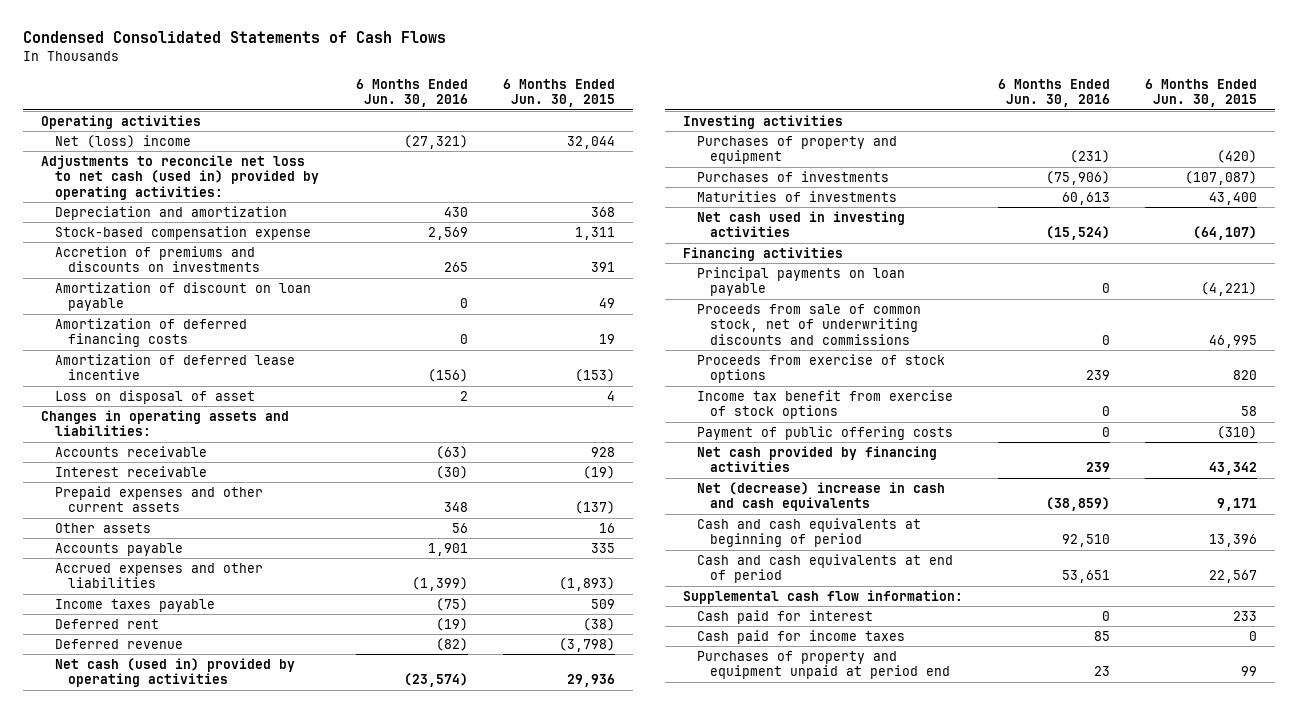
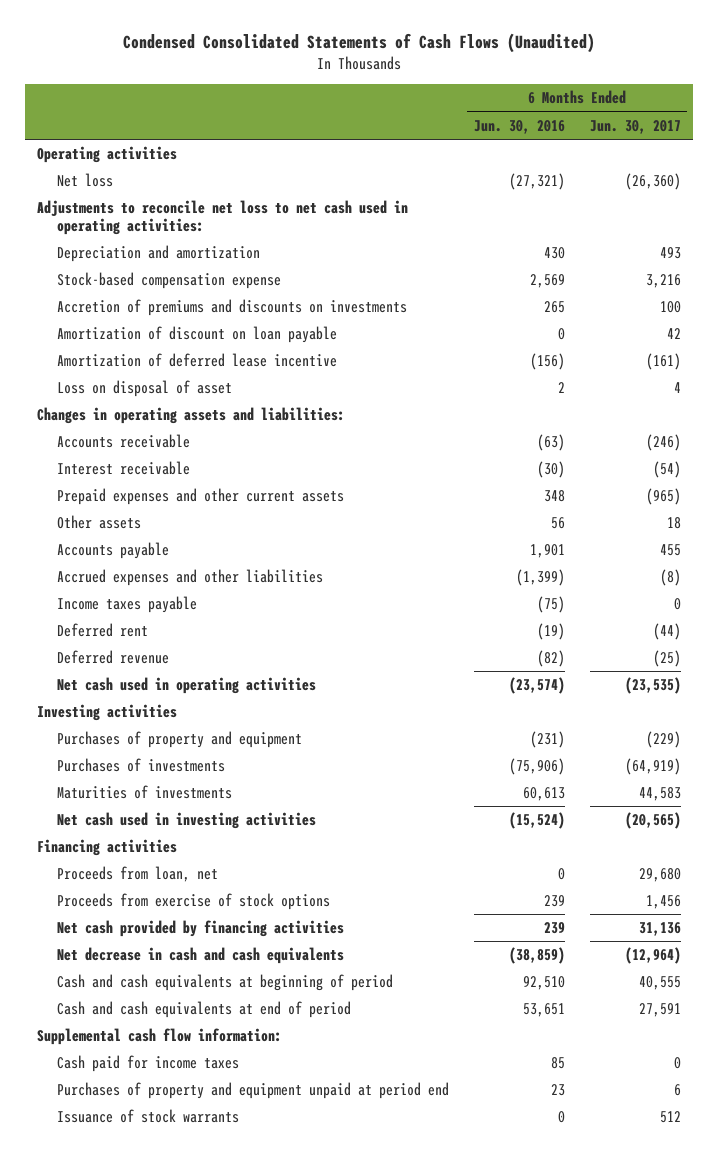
[23,31,447,44] Condensed Consolidated Statements of Cash Flows -> [122,33,595,54] Condensed Consolidated Statements of Cash Flows (Unaudited)
[503,78,616,108] 6 Months Ended Jun. 30, 2015 -> none
none -> [589,119,681,134] Jun. 30, 2017
[54,134,191,148] Net (loss) income -> [56,173,113,188] Net loss
[40,154,319,200] Adjustments to reconcile net loss to net cash (used in) provided by operating activities: -> [37,200,409,235] Adjustments to reconcile net loss to net cash used in operating activities:
[54,317,247,348] Amortization of deferred financing costs -> none
[54,657,295,688] Net cash (used in) provided by operating activities -> [56,677,316,695] Net cash used in operating activities
[696,266,905,297] Principal payments on loan payable -> none
[696,303,921,345] Proceeds from sale of common stock, net of underwriting discounts and commissions -> none
none -> [56,866,218,883] Proceeds from loan, net
[696,389,953,420] Income tax benefit from exercise of stock options -> none
[696,425,953,440] Payment of public offering costs -> none
[696,481,945,512] Net (decrease) increase in cash and cash equivalents -> [56,947,344,965] Net decrease in cash and cash equivalents
[696,609,873,624] Cash paid for interest -> none
none -> [56,1109,239,1124] Issuance of stock warrants

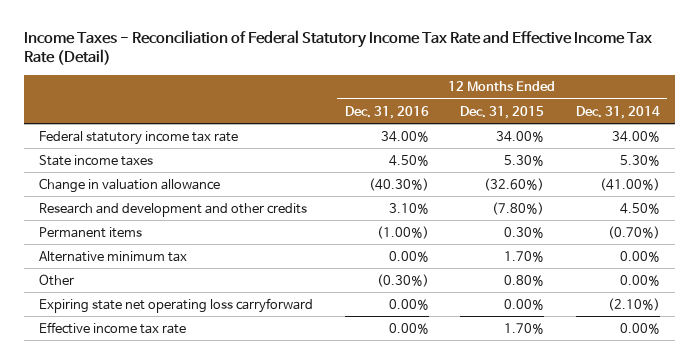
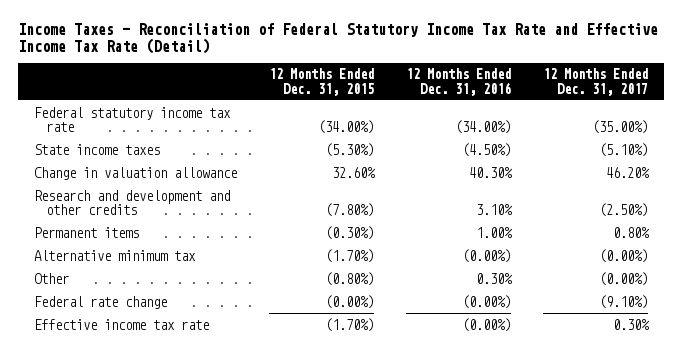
[575,105,660,119] Dec. 31, 2014 -> none
none -> [543,68,649,96] 12 Months Ended Dec. 31, 2017
[380,130,429,142] 34.00% -> [455,119,512,134] (34.00%)
[496,130,545,142] 34.00% -> [317,119,374,134] (34.00%)
[388,154,429,166] 4.50% -> [462,142,512,157] (4.50%)
[504,154,545,166] 5.30% -> [324,142,374,157] (5.30%)
[368,177,429,191] (40.30%) -> [469,166,514,178] 40.30%
[484,177,545,191] (32.60%) -> [331,166,376,178] 32.60%
[39,297,314,313] Expiring state net operating loss carryforward -> none
[376,225,429,239] (1.00%) -> [476,226,514,238] 1.00%
[504,226,545,238] 0.30% -> [324,225,374,240] (0.30%)
[388,250,429,262] 0.00% -> [462,248,512,263] (0.00%)
[504,250,545,262] 1.70% -> [324,248,374,263] (1.70%)
[376,273,429,287] (0.30%) -> [476,272,514,284] 0.30%
[504,274,545,286] 0.80% -> [324,271,374,286] (0.80%)
none -> [33,295,167,309] Federal rate change
[388,322,429,334] 0.00% -> [462,317,512,332] (0.00%)
[504,322,545,334] 1.70% -> [324,317,374,332] (1.70%)

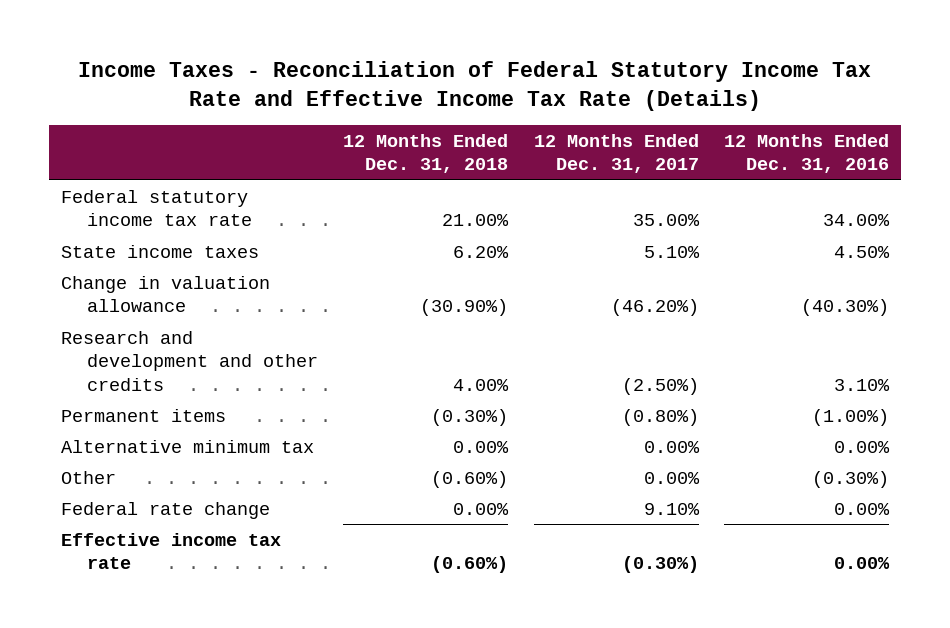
[17,22,658,54] Income Taxes - Reconciliation of Federal Statutory Income Tax Rate and Effective Income Tax Rate (Detail) -> [77,61,871,112] Income Taxes - Reconciliation of Federal Statutory Income Tax Rate and Effective Income Tax Rate (Details)
[268,68,374,96] 12 Months Ended Dec. 31, 2015 -> none
none -> [343,133,509,174] 12 Months Ended Dec. 31, 2018
[455,119,512,134] (34.00%) -> [822,214,890,227] 34.00%
[592,119,649,134] (35.00%) -> [632,214,700,227] 35.00%
[462,142,512,157] (4.50%) -> [833,245,890,258] 4.50%
[599,142,649,157] (5.10%) -> [643,245,700,258] 5.10%
[469,166,514,178] 40.30% -> [800,299,889,317] (40.30%)
[606,166,651,178] 46.20% -> [610,299,699,317] (46.20%)
[476,226,514,238] 1.00% -> [811,408,889,426] (1.00%)
[613,226,651,238] 0.80% -> [621,408,699,426] (0.80%)
[462,248,512,263] (0.00%) -> [833,440,890,453] 0.00%
[599,248,649,263] (0.00%) -> [643,440,700,453] 0.00%
[476,272,514,284] 0.30% -> [811,470,889,488] (0.30%)
[599,271,649,286] (0.00%) -> [643,471,700,484] 0.00%
[462,294,512,309] (0.00%) -> [833,502,890,515] 0.00%
[599,294,649,309] (9.10%) -> [643,502,700,515] 9.10%
[462,317,512,332] (0.00%) -> [833,557,890,570] 0.00%
[613,318,651,330] 0.30% -> [621,556,699,574] (0.30%)

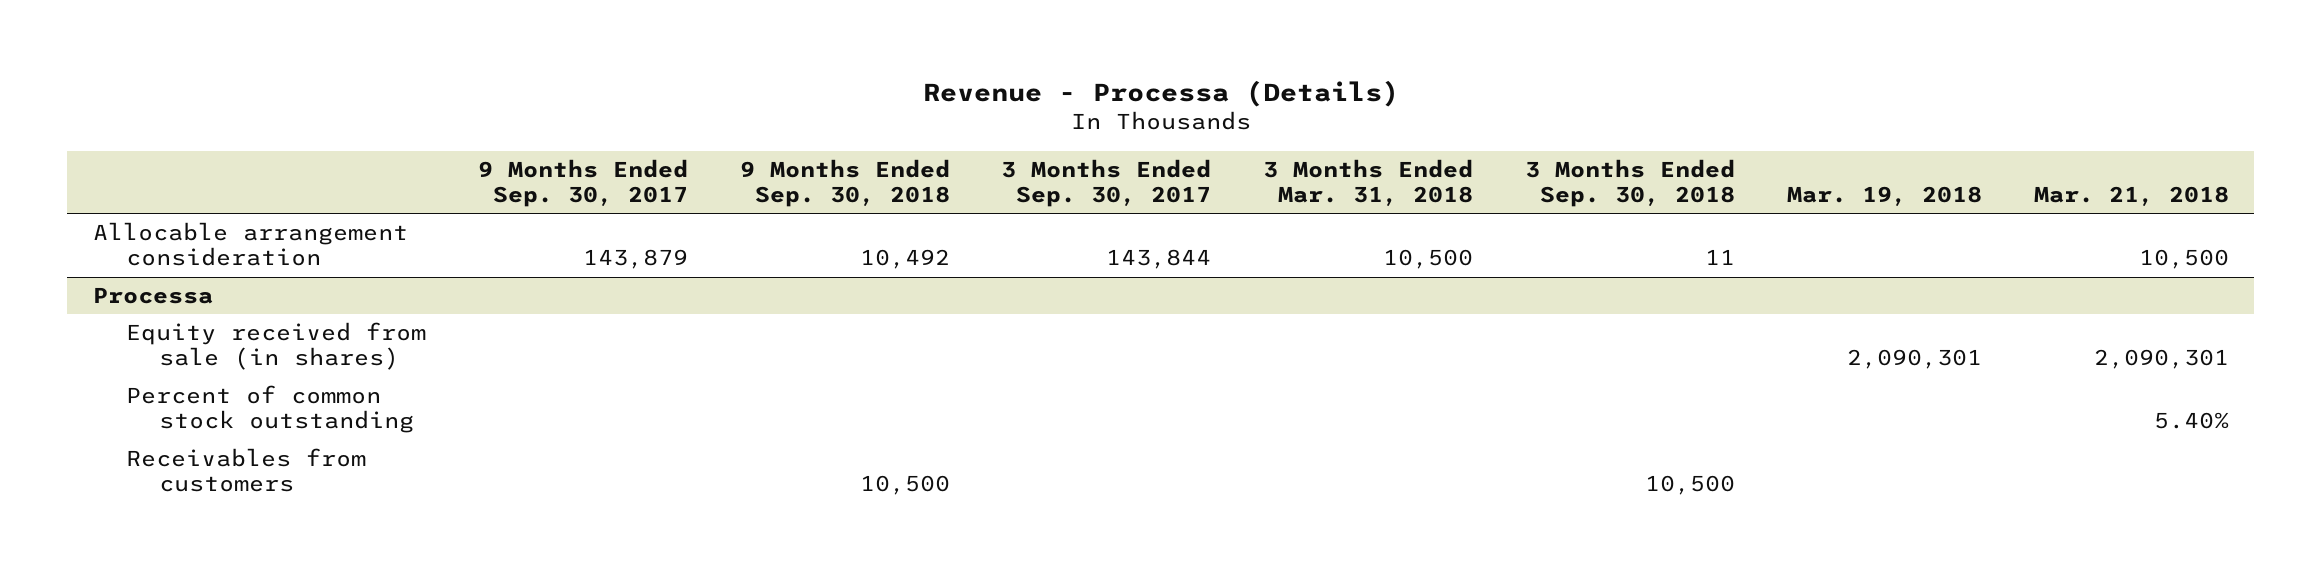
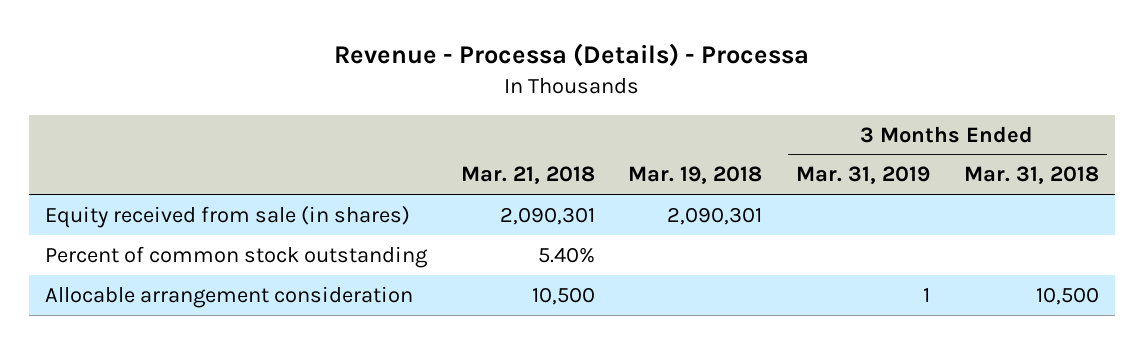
[922,79,1399,107] Revenue - Processa (Details) -> [333,42,809,67] Revenue - Processa (Details) - Processa
[477,158,688,208] 9 Months Ended Sep. 30, 2017 -> none
[739,158,950,208] 9 Months Ended Sep. 30, 2018 -> none
[1001,158,1212,208] 3 Months Ended Sep. 30, 2017 -> none
[1524,158,1735,208] 3 Months Ended Sep. 30, 2018 -> none
none -> [796,166,931,185] Mar. 31, 2019
[93,287,214,305] Processa -> none
[126,448,367,493] Receivables from customers -> none
[93,222,409,267] Allocable arrangement consideration -> [45,285,414,308] Allocable arrangement consideration

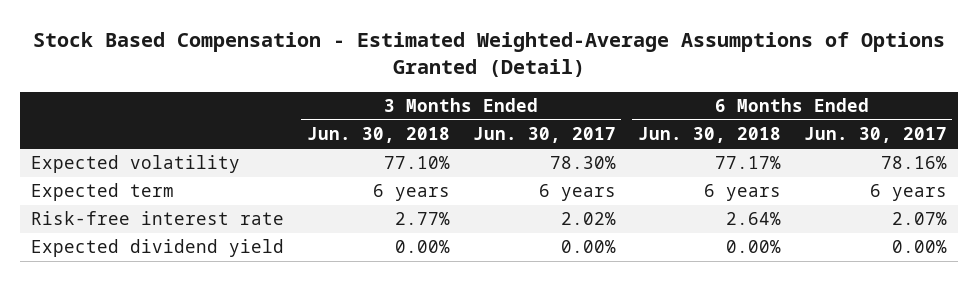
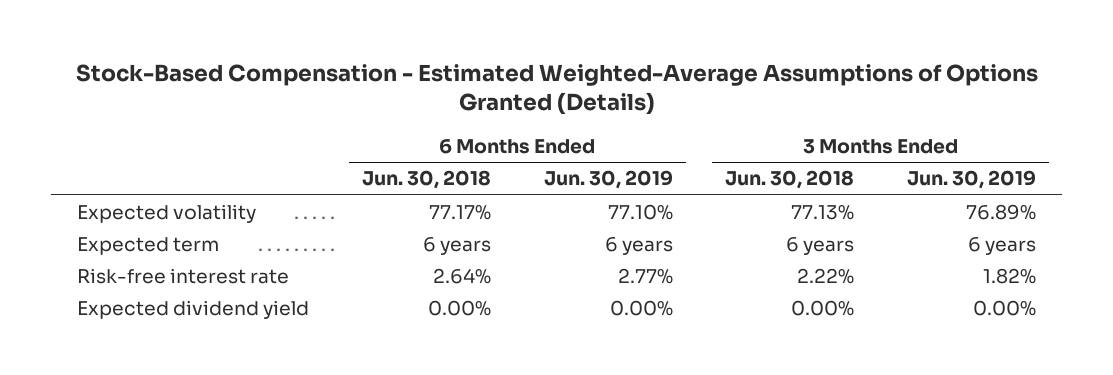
[33,32,946,78] Stock Based Compensation - Estimated Weighted-Average Assumptions of Options Granted (Detail) -> [75,63,1038,116] Stock-Based Compensation - Estimated Weighted-Average Assumptions of Options Granted (Details)
[472,127,616,144] Jun. 30, 2017 -> none
[803,127,947,144] Jun. 30, 2017 -> none
none -> [543,170,673,190] Jun. 30, 2019
none -> [907,170,1037,190] Jun. 30, 2019
[383,156,450,170] 77.10% -> [791,204,855,221] 77.13%
[394,212,450,226] 2.77% -> [797,268,855,285] 2.22%

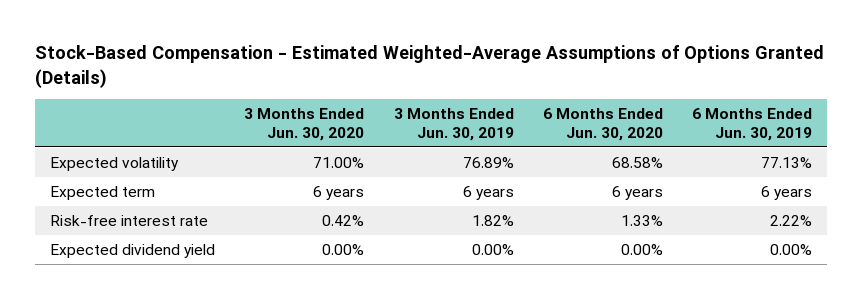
[361,170,491,190] Jun. 30, 2018 -> none
[725,170,855,190] Jun. 30, 2018 -> none
none -> [244,107,365,141] 3 Months Ended Jun. 30, 2020
none -> [543,107,664,141] 6 Months Ended Jun. 30, 2020
[607,204,673,221] 77.10% -> [761,156,813,168] 77.13%
[617,268,673,285] 2.77% -> [770,214,813,226] 2.22%

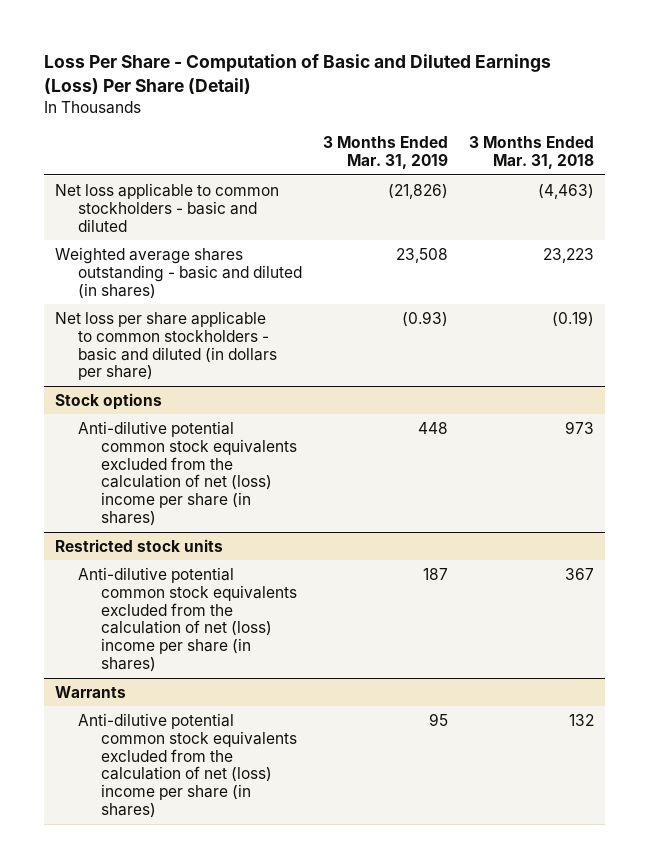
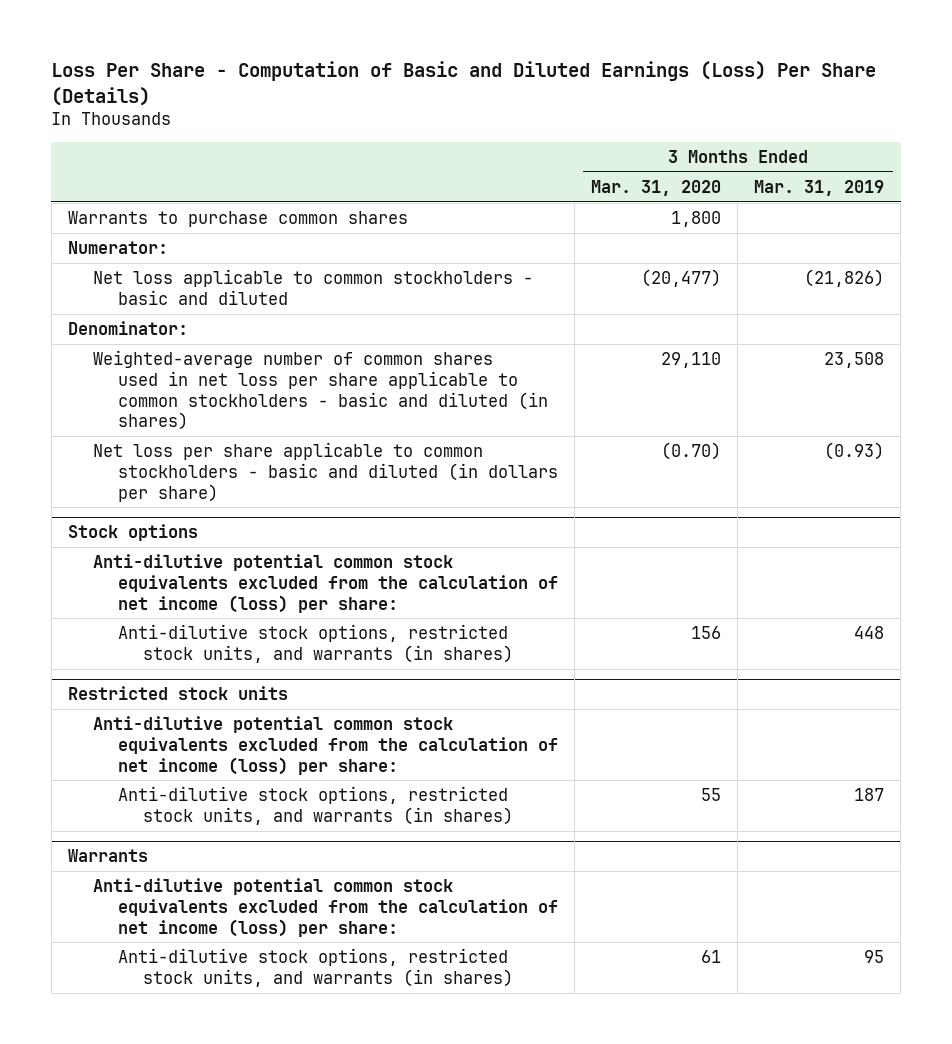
[44,54,552,95] Loss Per Share - Computation of Basic and Diluted Earnings (Loss) Per Share (Detail) -> [51,61,877,106] Loss Per Share - Computation of Basic and Diluted Earnings (Loss) Per Share (Details)
[469,136,595,170] 3 Months Ended Mar. 31, 2018 -> none
none -> [591,179,722,196] Mar. 31, 2020
none -> [67,211,408,228] Warrants to purchase common shares
none -> [67,241,168,255] Numerator:
none -> [67,321,188,336] Denominator:
[55,246,302,299] Weighted average shares outstanding - basic and diluted (in shares) -> [92,350,548,431] Weighted-average number of common shares used in net loss per share applicable to common stockholders - basic and diluted (in shares)
none -> [92,554,558,613] Anti-dilutive potential common stock equivalents excluded from the calculation of net income (loss) per share:
[77,420,297,527] Anti-dilutive potential common stock equivalents excluded from the calculation of net (loss) income per share (in shares) -> [117,624,513,663] Anti-dilutive stock options, restricted stock units, and warrants (in shares)
none -> [92,716,558,775] Anti-dilutive potential common stock equivalents excluded from the calculation of net income (loss) per share:
[77,566,297,673] Anti-dilutive potential common stock equivalents excluded from the calculation of net (loss) income per share (in shares) -> [117,786,513,825] Anti-dilutive stock options, restricted stock units, and warrants (in shares)
none -> [92,878,558,937] Anti-dilutive potential common stock equivalents excluded from the calculation of net income (loss) per share:
[77,712,297,819] Anti-dilutive potential common stock equivalents excluded from the calculation of net (loss) income per share (in shares) -> [117,948,513,987] Anti-dilutive stock options, restricted stock units, and warrants (in shares)

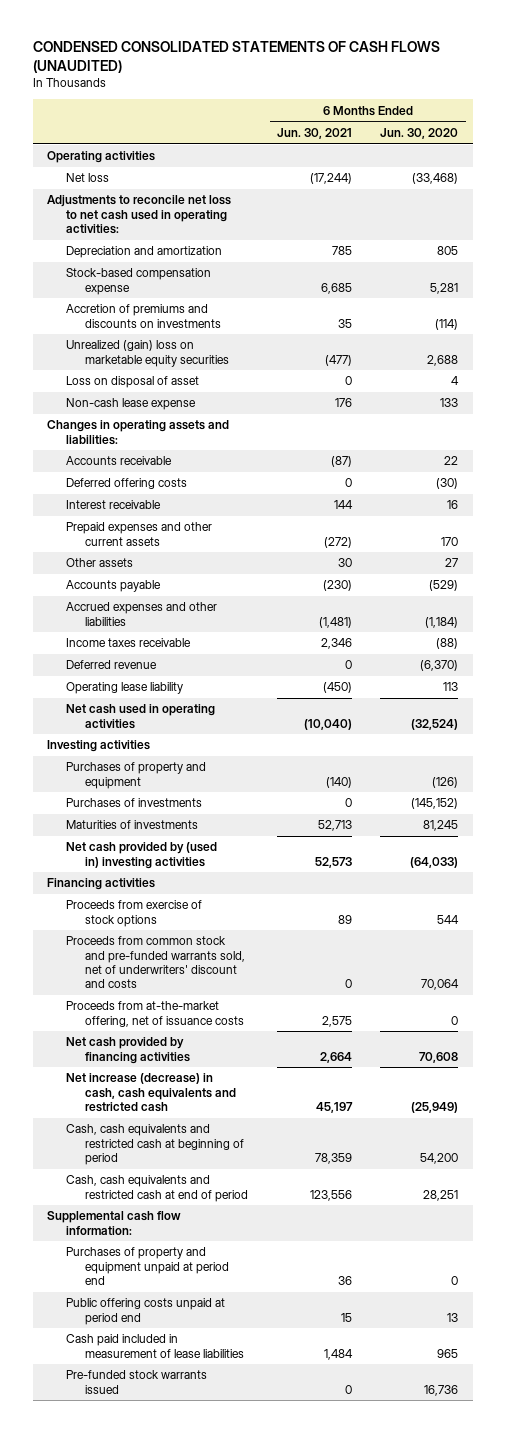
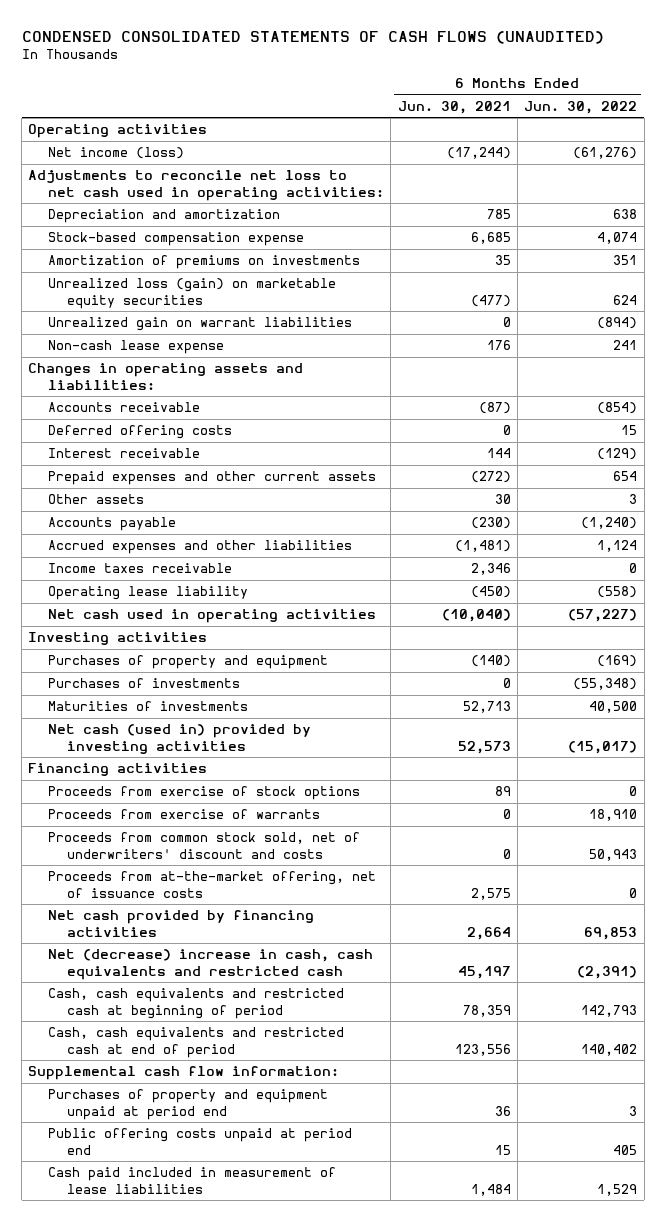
[380,127,459,139] Jun. 30, 2020 -> none
none -> [524,100,638,114] Jun. 30, 2022
[66,173,110,183] Net loss -> [47,147,184,160] Net income (loss)
[66,376,200,389] Loss on disposal of asset -> none
[66,304,222,328] Accretion of premiums and discounts on investments -> [47,255,360,270] Amortization of premiums on investments
[66,340,230,367] Unrealized (gain) loss on marketable equity securities -> [47,278,336,309] Unrealized loss (gain) on marketable equity securities
none -> [47,317,352,332] Unrealized gain on warrant liabilities
[66,660,158,670] Deferred revenue -> none
[66,842,218,869] Net cash provided by (used in) investing activities -> [47,724,311,754] Net cash (used in) provided by investing activities
none -> [47,809,320,820] Proceeds from exercise of warrants
[66,936,246,989] Proceeds from common stock and pre-funded warrants sold, net of underwriters' discount and costs -> [47,832,360,859] Proceeds from common stock sold, net of underwriters' discount and costs
[66,1073,237,1113] Net increase (decrease) in cash, cash equivalents and restricted cash -> [47,949,373,980] Net (decrease) increase in cash, cash equivalents and restricted cash
[66,1370,208,1394] Pre-funded stock warrants issued -> none

